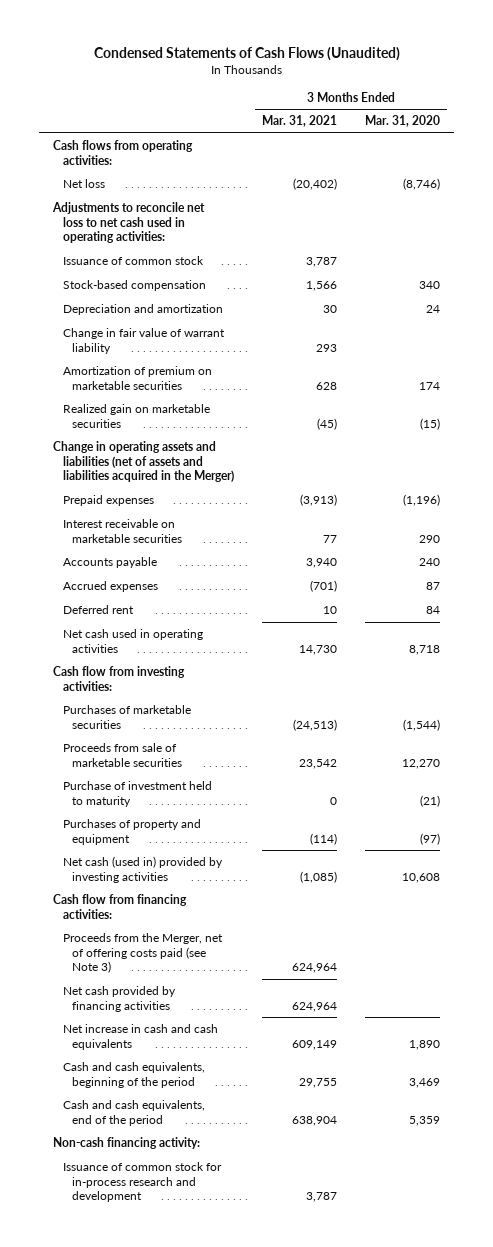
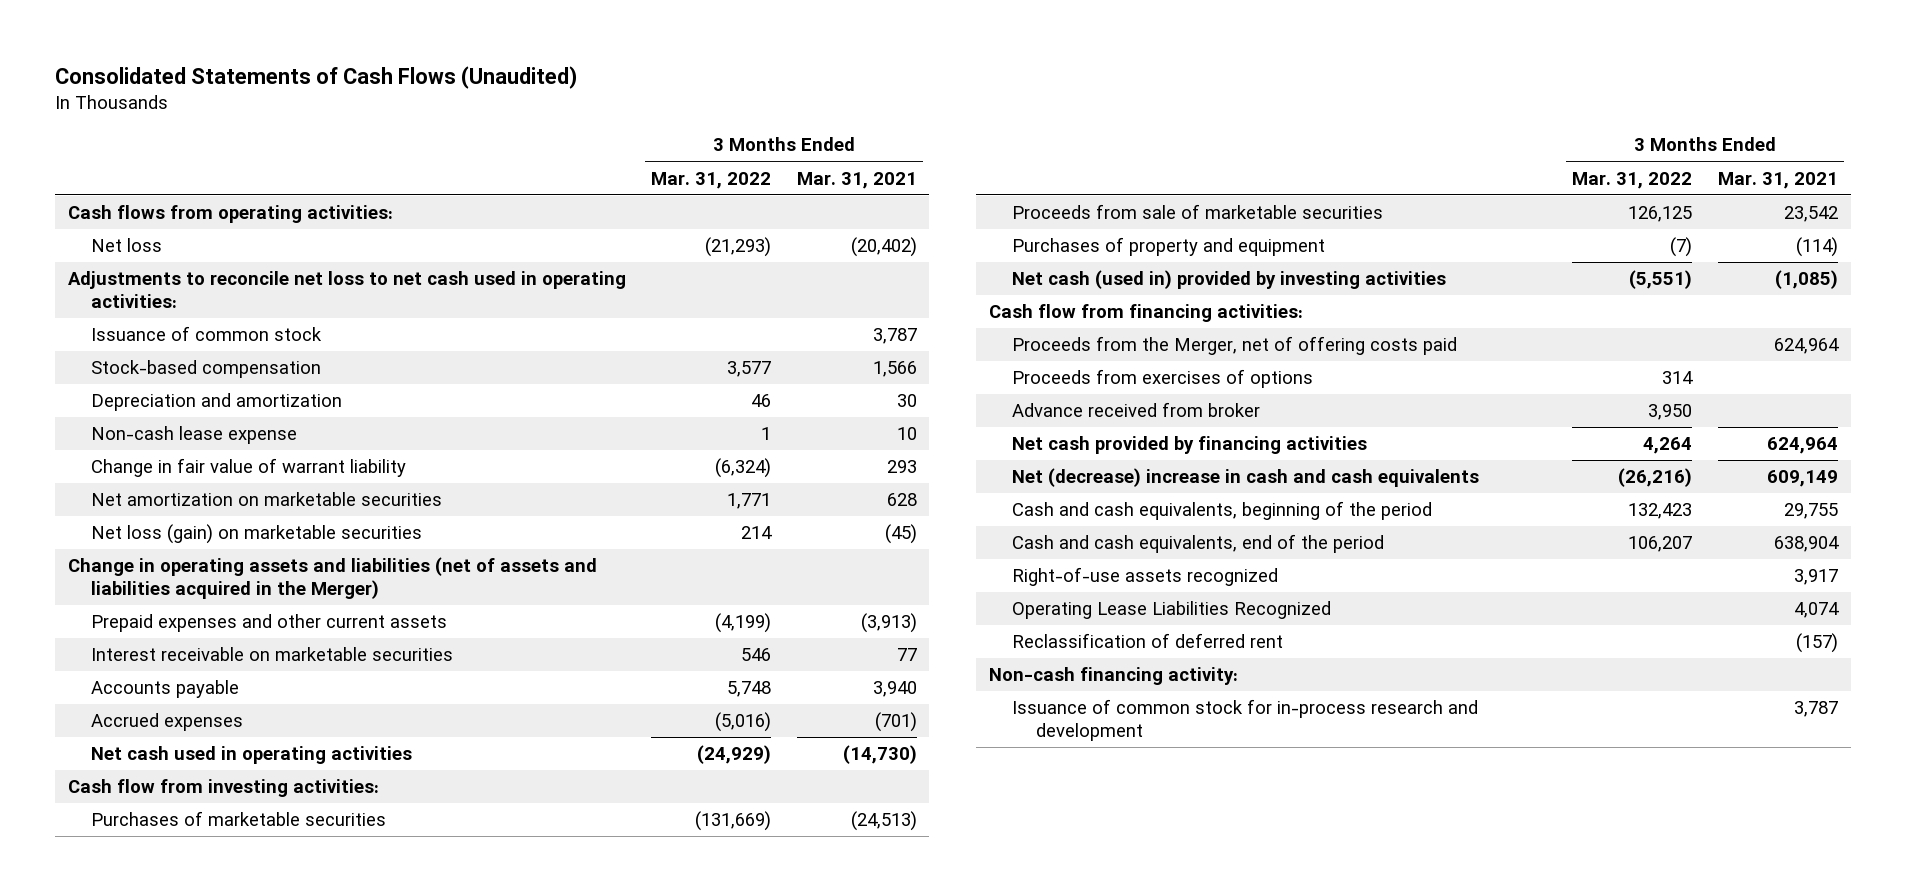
[93,46,400,61] Condensed Statements of Cash Flows (Unaudited) -> [54,65,577,89] Consolidated Statements of Cash Flows (Unaudited)
[365,115,441,128] Mar. 31, 2020 -> none
none -> [651,171,772,189] Mar. 31, 2022
none -> [91,426,298,445] Non-cash lease expense
[62,366,212,390] Amortization of premium on marketable securities -> [91,492,443,507] Net amortization on marketable securities
[62,404,210,428] Realized gain on marketable securities -> [91,524,423,545] Net loss (gain) on marketable securities
[62,495,154,507] Prepaid expenses -> [91,614,448,633] Prepaid expenses and other current assets
[62,605,134,615] Deferred rent -> none
[298,644,337,655] 14,730 -> [842,745,917,765] (14,730)
[62,781,212,807] Purchase of investment held to maturity -> none
[62,933,223,974] Proceeds from the Merger, net of offering costs paid (see Note 3) -> [1012,336,1458,356] Proceeds from the Merger, net of offering costs paid
none -> [1012,369,1314,389] Proceeds from exercises of options
none -> [1012,402,1261,418] Advance received from broker
[62,1024,218,1050] Net increase in cash and cash equivalents -> [1012,468,1480,488] Net (decrease) increase in cash and cash equivalents
none -> [1012,567,1279,587] Right-of-use assets recognized
none -> [1012,601,1332,620] Operating Lease Liabilities Recognized
none -> [1012,633,1284,649] Reclassification of deferred rent

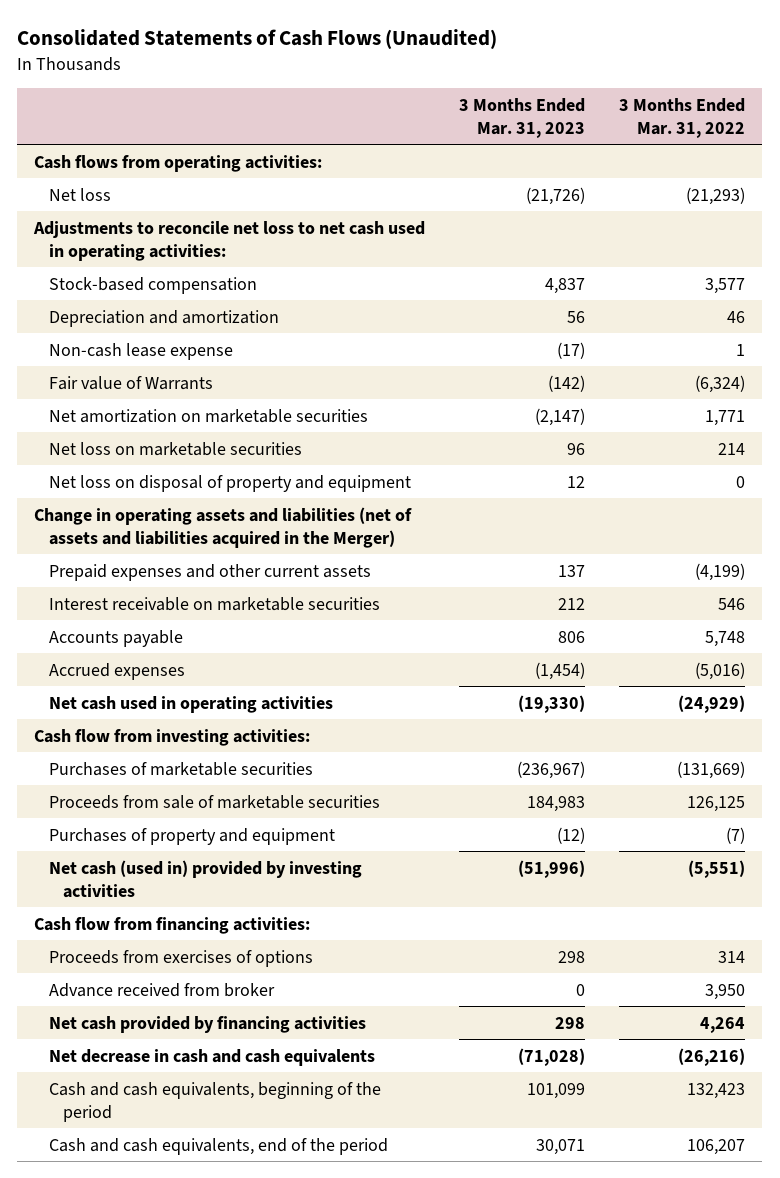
[796,171,917,189] Mar. 31, 2021 -> none
none -> [459,97,586,138] 3 Months Ended Mar. 31, 2023
[91,326,323,342] Issuance of common stock -> none
[91,458,407,478] Change in fair value of warrant liability -> [48,375,213,390] Fair value of Warrants
[91,524,423,545] Net loss (gain) on marketable securities -> [48,441,302,456] Net loss on marketable securities
none -> [48,474,411,492] Net loss on disposal of property and equipment
[1012,336,1458,356] Proceeds from the Merger, net of offering costs paid -> none
[1012,468,1480,488] Net (decrease) increase in cash and cash equivalents -> [48,1048,375,1066] Net decrease in cash and cash equivalents
[1012,567,1279,587] Right-of-use assets recognized -> none
[1012,601,1332,620] Operating Lease Liabilities Recognized -> none
[1012,633,1284,649] Reclassification of deferred rent -> none
[988,667,1238,686] Non-cash financing activity: -> none
[1012,699,1479,742] Issuance of common stock for in-process research and development -> none

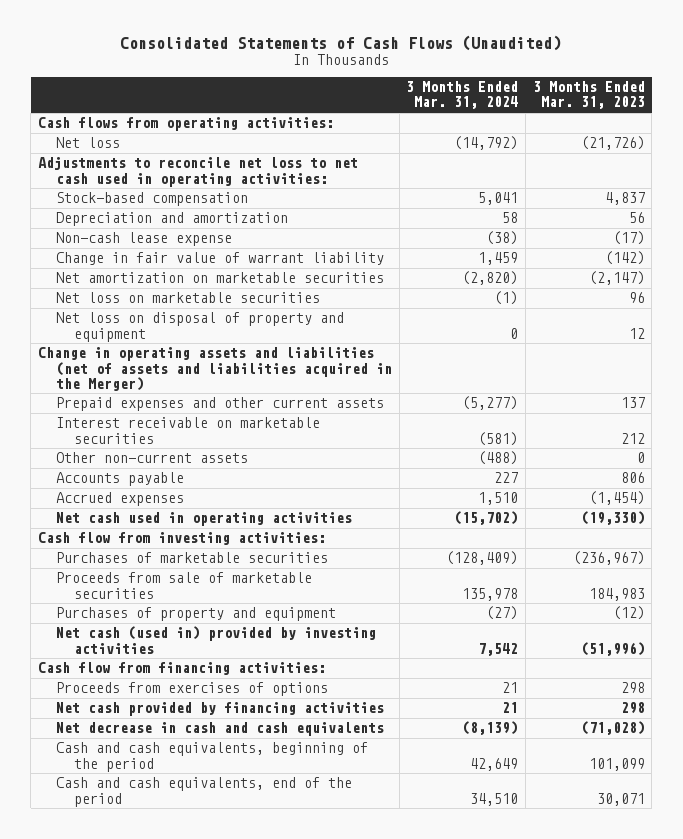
[619,97,746,138] 3 Months Ended Mar. 31, 2022 -> none
none -> [406,81,519,110] 3 Months Ended Mar. 31, 2024
[48,375,213,390] Fair value of Warrants -> [55,252,384,266] Change in fair value of warrant liability
none -> [55,452,248,464] Other non-current assets
[48,982,275,997] Advance received from broker -> none

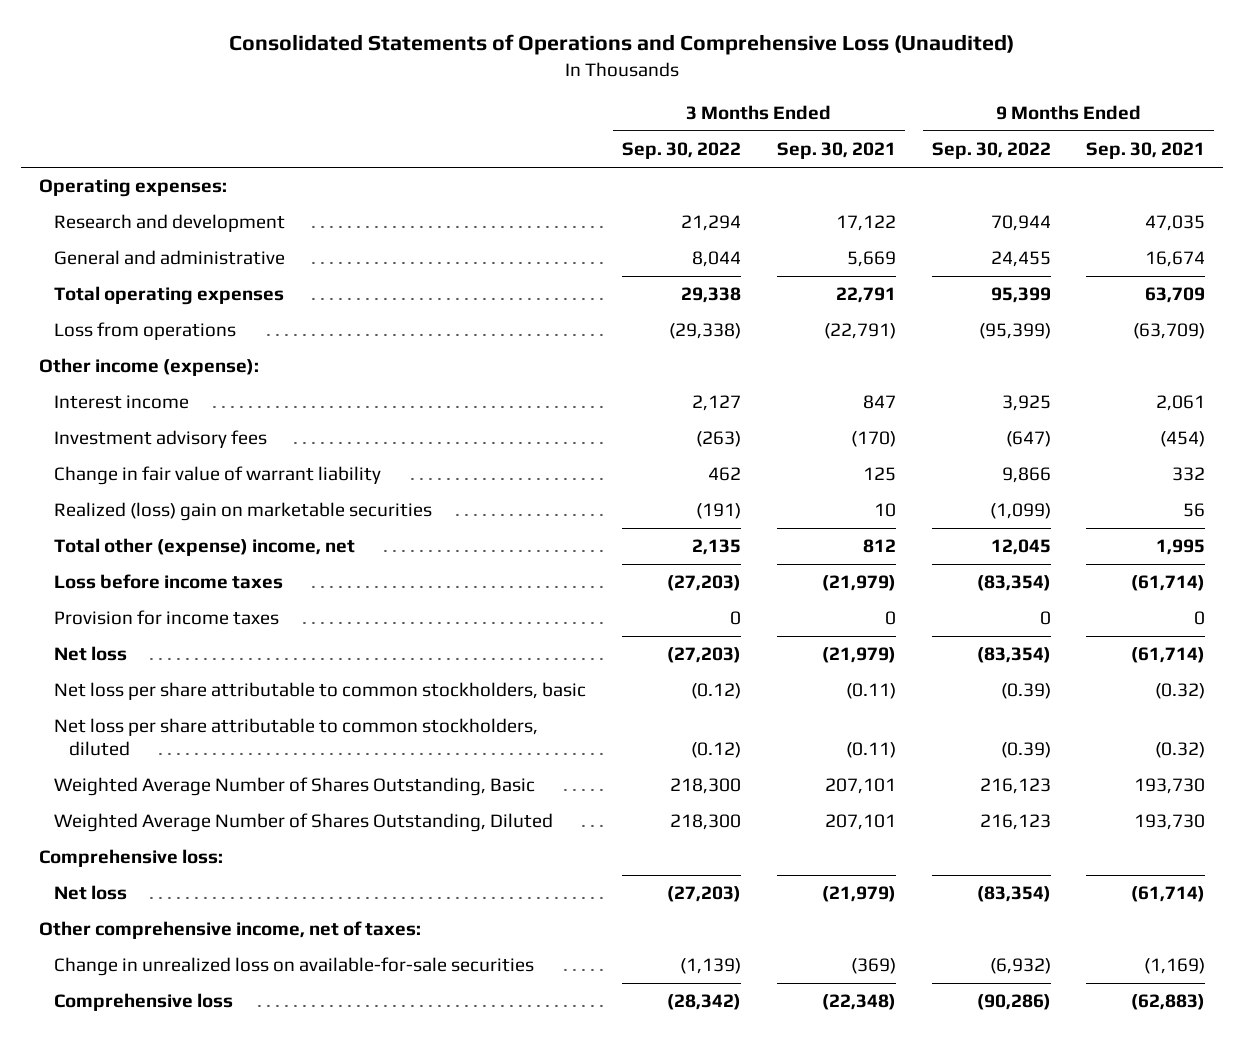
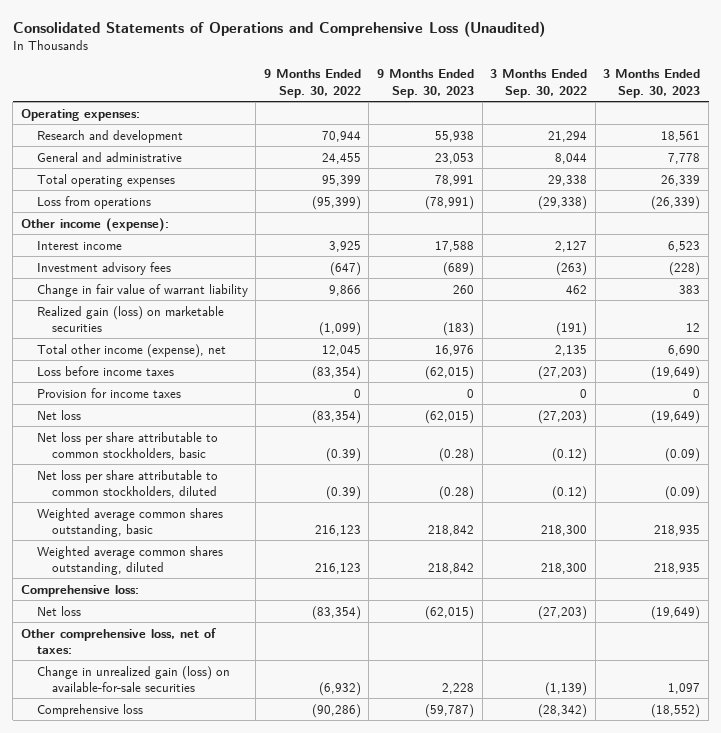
[776,142,896,160] Sep. 30, 2021 -> none
[1086,142,1206,160] Sep. 30, 2021 -> none
none -> [377,69,475,98] 9 Months Ended Sep. 30, 2023
none -> [603,69,701,98] 3 Months Ended Sep. 30, 2023
[54,502,433,522] Realized (loss) gain on marketable securities -> [36,305,224,332] Realized gain (loss) on marketable securities
[54,538,356,557] Total other (expense) income, net -> [36,343,226,358] Total other income (expense), net
[54,777,536,797] Weighted Average Number of Shares Outstanding, Basic -> [36,507,223,537] Weighted average common shares outstanding, basic
[54,813,554,833] Weighted Average Number of Shares Outstanding, Diluted -> [36,545,223,575] Weighted average common shares outstanding, diluted
[38,921,421,940] Other comprehensive income, net of taxes: -> [20,627,216,654] Other comprehensive loss, net of taxes:
[54,957,535,977] Change in unrealized loss on available-for-sale securities -> [36,665,230,692] Change in unrealized gain (loss) on available-for-sale securities

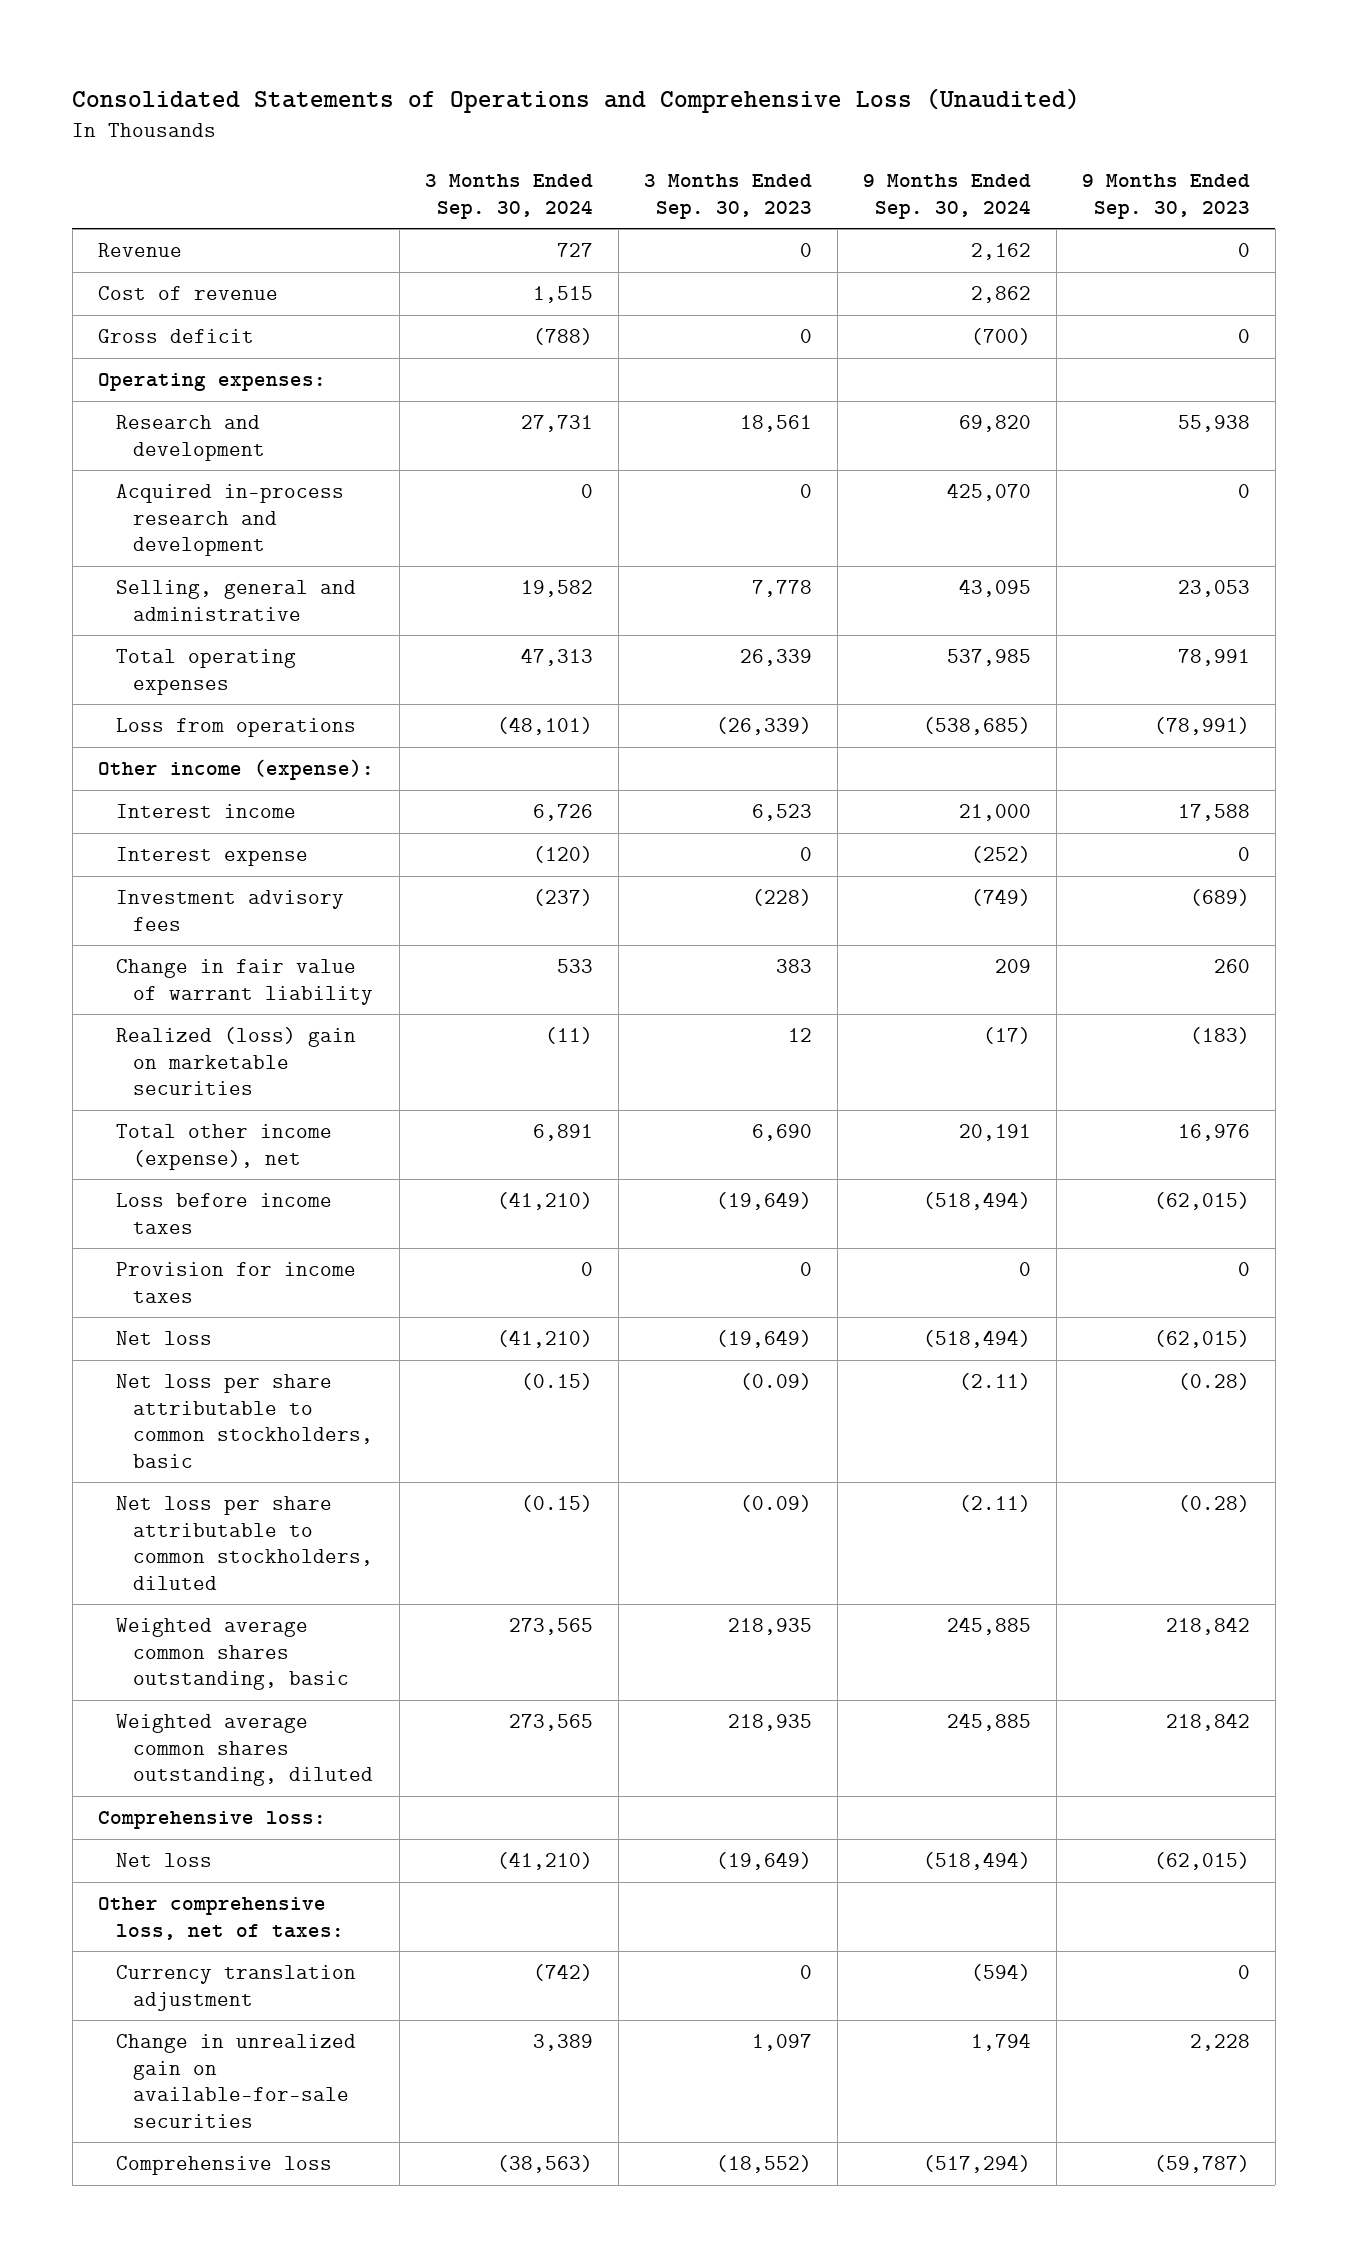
[263,69,361,98] 9 Months Ended Sep. 30, 2022 -> none
[490,69,588,98] 3 Months Ended Sep. 30, 2022 -> none
none -> [424,173,593,219] 3 Months Ended Sep. 30, 2024
none -> [862,173,1031,219] 9 Months Ended Sep. 30, 2024
none -> [97,243,182,258] Revenue
none -> [97,286,278,301] Cost of revenue
none -> [97,329,254,344] Gross deficit
none -> [115,484,344,557] Acquired in-process research and development
[36,151,182,162] General and administrative -> [115,580,356,621] Selling, general and administrative
none -> [115,847,308,867] Interest expense
[36,305,224,332] Realized gain (loss) on marketable securities -> [115,1027,356,1096] Realized (loss) gain on marketable securities
none -> [115,1965,356,2011] Currency translation adjustment
[36,665,230,692] Change in unrealized gain (loss) on available-for-sale securities -> [115,2034,356,2128] Change in unrealized gain on available-for-sale securities

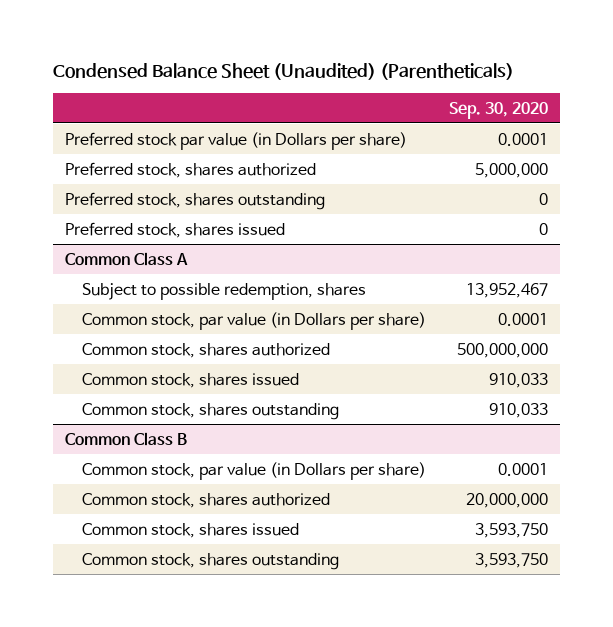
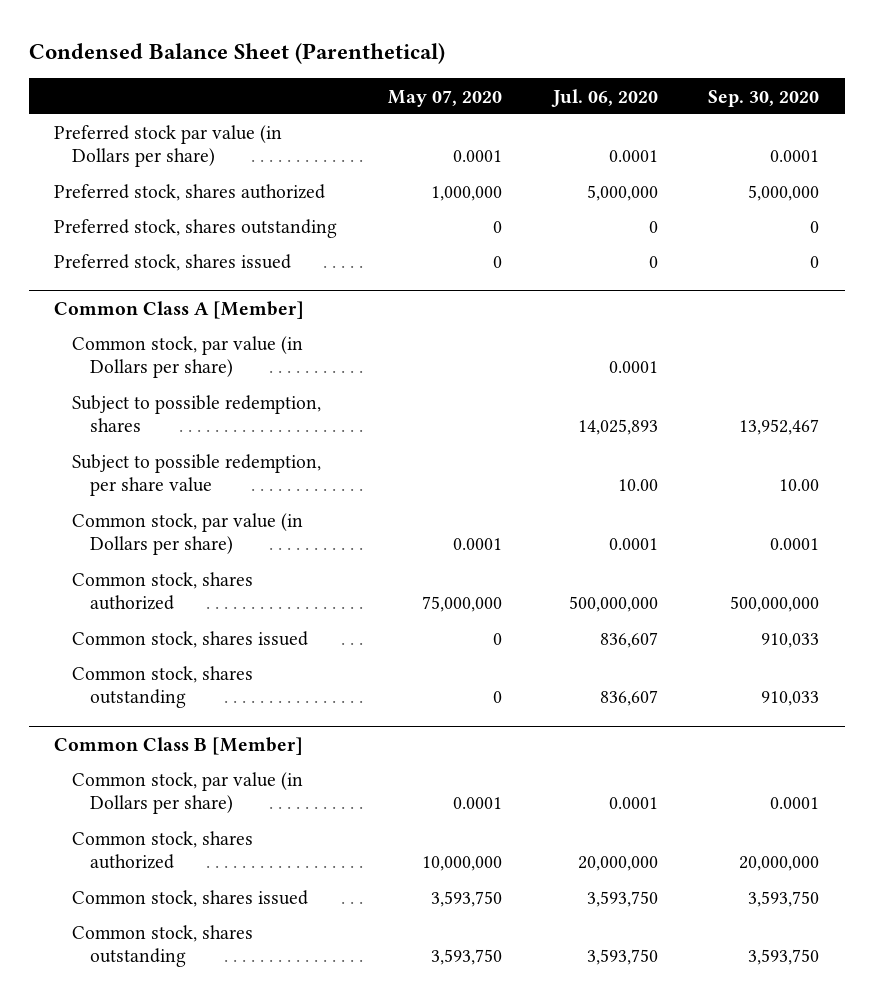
[52,63,514,81] Condensed Balance Sheet (Unaudited) (Parentheticals) -> [28,43,445,65] Condensed Balance Sheet (Parenthetical)
none -> [387,89,502,107] May 07, 2020
none -> [550,88,658,107] Jul. 06, 2020
[64,251,188,266] Common Class A -> [54,300,305,319] Common Class A [Member]
none -> [72,336,304,379] Common stock, par value (in Dollars per share)
none -> [72,454,322,497] Subject to possible redemption, per share value
[64,431,187,446] Common Class B -> [54,736,304,755] Common Class B [Member]

